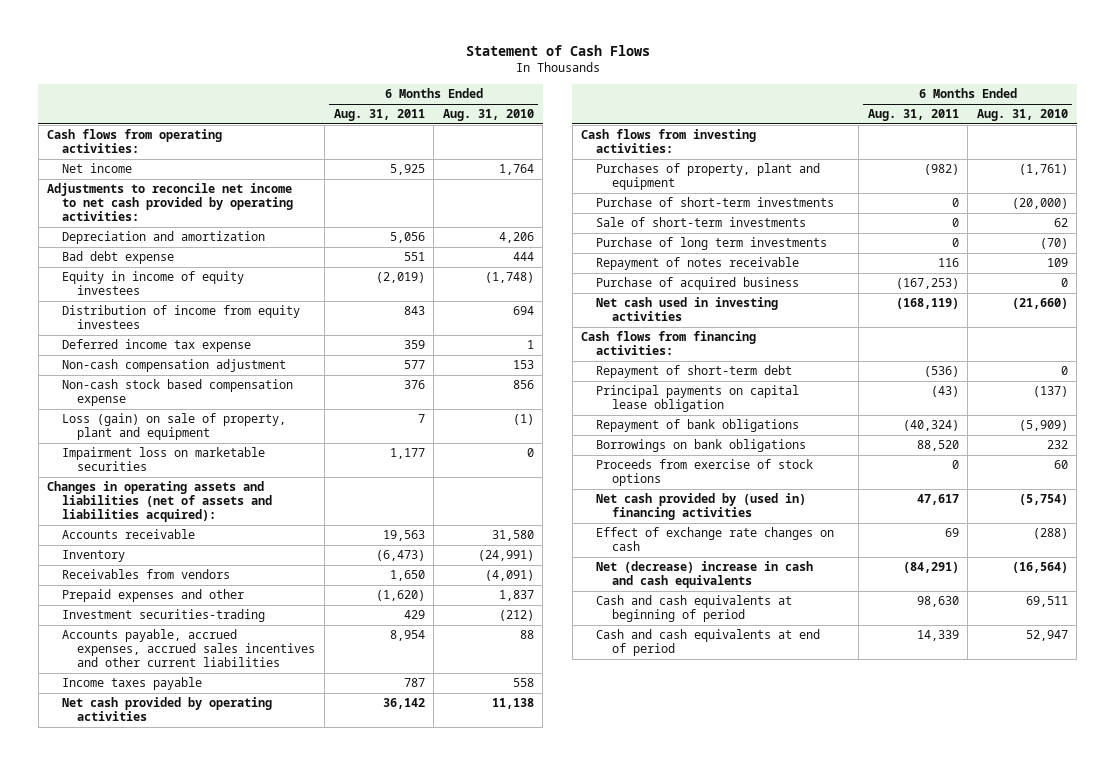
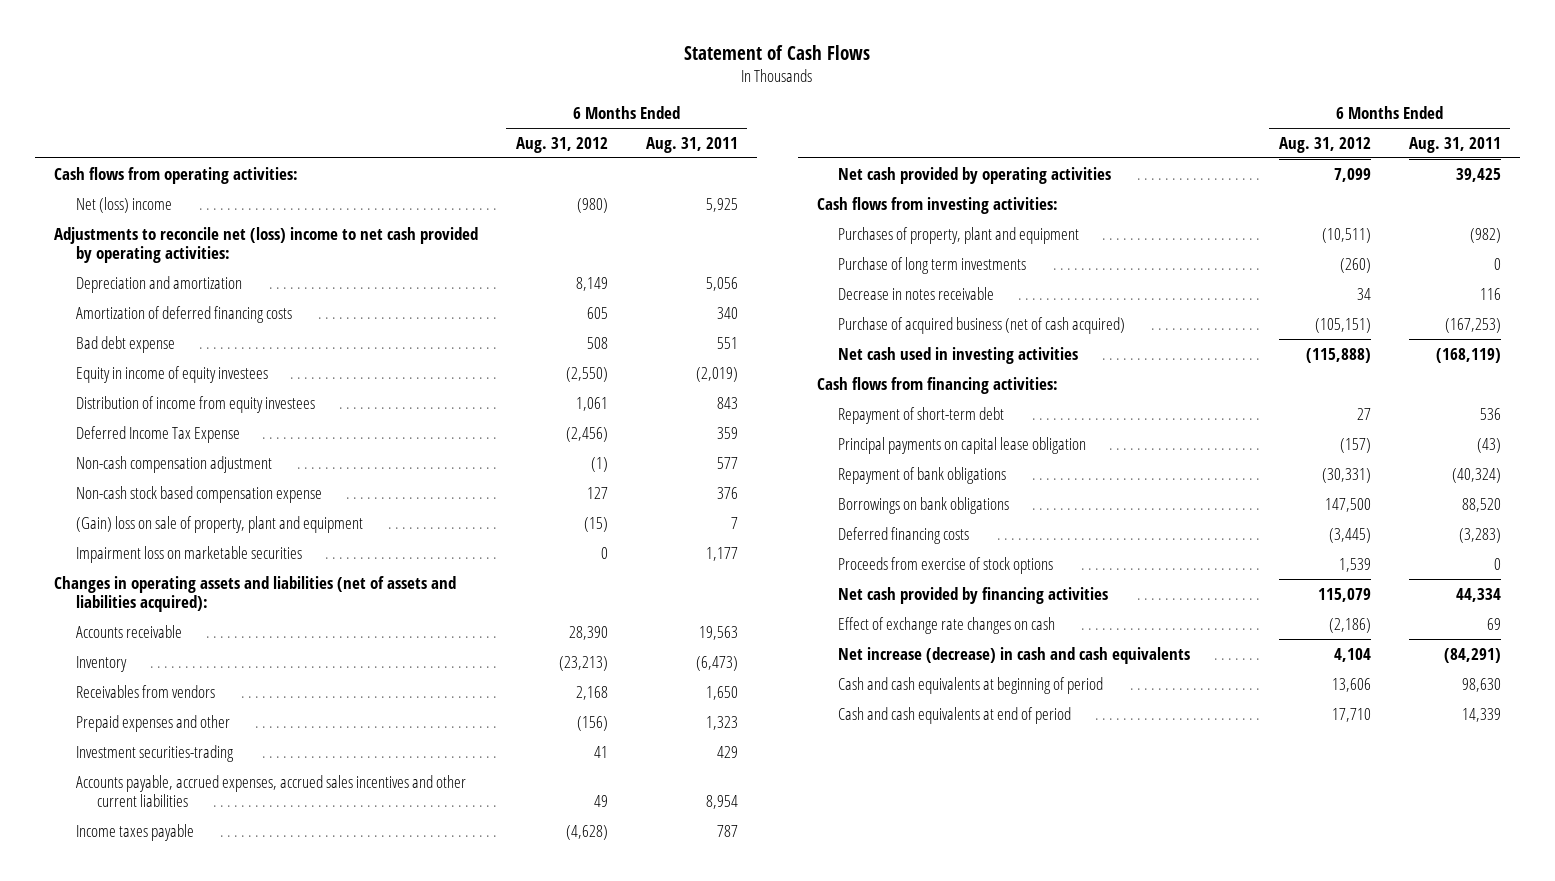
[442,109,534,122] Aug. 31, 2010 -> none
none -> [515,136,608,153] Aug. 31, 2012
[62,163,133,174] Net income -> [75,196,172,213] Net (loss) income
[47,183,294,221] Adjustments to reconcile net income to net cash provided by operating activities: -> [53,226,478,263] Adjustments to reconcile net (loss) income to net cash provided by operating activities:
none -> [75,305,292,323] Amortization of deferred financing costs
[62,339,252,353] Deferred income tax expense -> [75,425,240,443] Deferred Income Tax Expense
[62,413,287,441] Loss (gain) on sale of property, plant and equipment -> [75,515,363,533] (Gain) loss on sale of property, plant and equipment
[375,590,425,602] (1,620) -> [705,715,738,730] 1,323
[382,698,425,710] 36,142 -> [1455,167,1501,182] 39,425
[596,197,835,208] Purchase of short-term investments -> none
[596,217,807,228] Sale of short-term investments -> none
[596,257,800,271] Repayment of notes receivable -> [838,286,995,300] Decrease in notes receivable
[596,277,800,291] Purchase of acquired business -> [838,316,1126,334] Purchase of acquired business (net of cash acquired)
[923,366,959,378] (536) -> [1479,407,1501,420] 536
none -> [838,526,970,544] Deferred financing costs
[596,493,807,521] Net cash provided by (used in) financing activities -> [838,586,1109,604] Net cash provided by financing activities
[916,494,959,506] 47,617 -> [1455,587,1501,602] 44,334
[596,561,814,589] Net (decrease) increase in cash and cash equivalents -> [838,646,1191,664] Net increase (decrease) in cash and cash equivalents

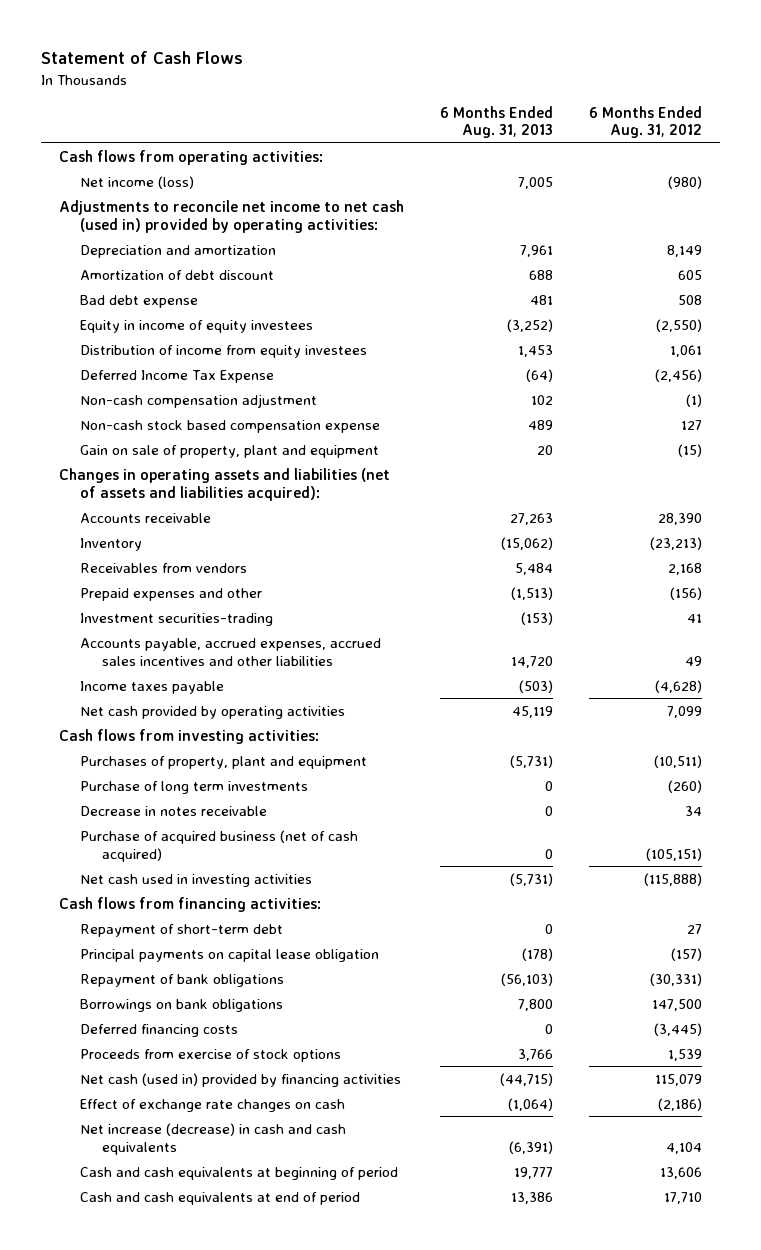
[645,136,738,153] Aug. 31, 2011 -> none
none -> [439,105,553,139] 6 Months Ended Aug. 31, 2013
[75,196,172,213] Net (loss) income -> [80,175,195,189] Net income (loss)
[53,226,478,263] Adjustments to reconcile net (loss) income to net cash provided by operating activities: -> [58,199,404,233] Adjustments to reconcile net income to net cash (used in) provided by operating activities:
[75,305,292,323] Amortization of deferred financing costs -> none
none -> [80,269,275,280] Amortization of debt discount
[75,545,302,563] Impairment loss on marketable securities -> none
[75,515,363,533] (Gain) loss on sale of property, plant and equipment -> [80,444,380,458] Gain on sale of property, plant and equipment
[75,774,466,807] Accounts payable, accrued expenses, accrued sales incentives and other current liabilities -> [80,637,382,666] Accounts payable, accrued expenses, accrued sales incentives and other liabilities
[838,586,1109,604] Net cash provided by financing activities -> [80,1072,402,1087] Net cash (used in) provided by financing activities

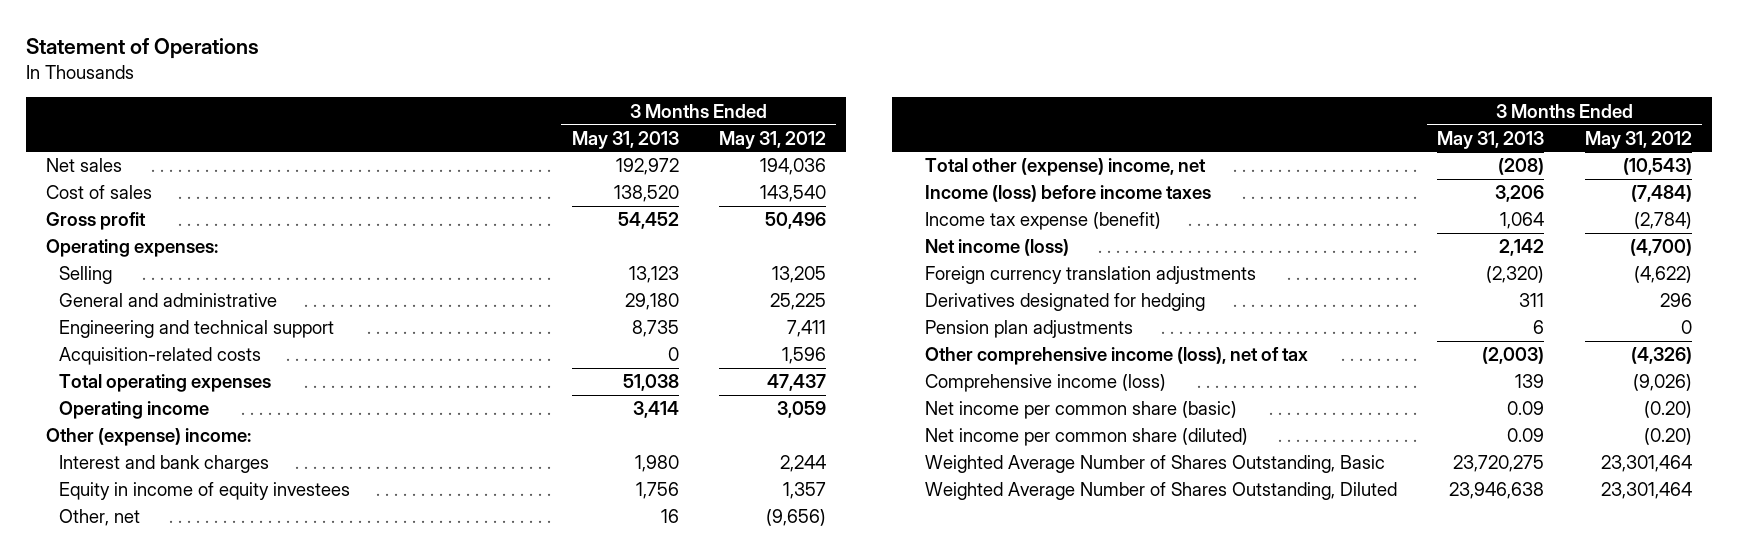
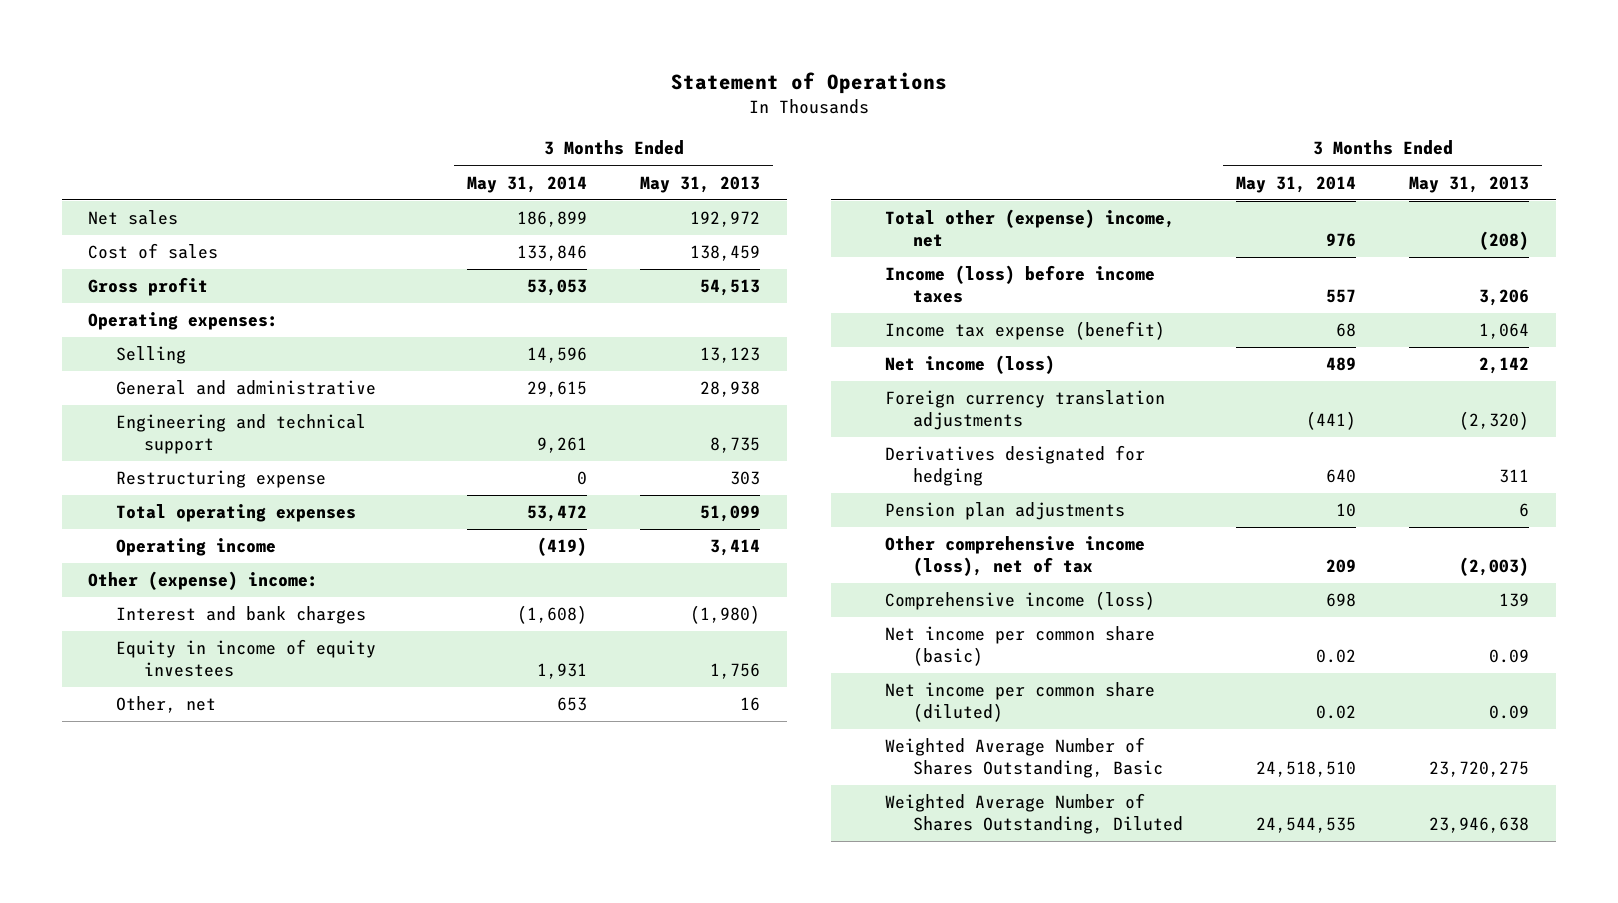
[718,130,826,149] May 31, 2012 -> none
none -> [467,175,588,193] May 31, 2014
[613,185,679,203] 138,520 -> [690,245,761,262] 138,459
[617,212,679,230] 54,452 -> [700,279,761,297] 54,513
[624,293,679,311] 29,180 -> [700,381,761,398] 28,938
[59,347,262,366] Acquisition-related costs -> none
none -> [116,470,327,489] Restructuring expense
[622,374,679,392] 51,038 -> [700,505,761,523] 51,099
[634,455,679,473] 1,980 -> [690,605,761,625] (1,980)

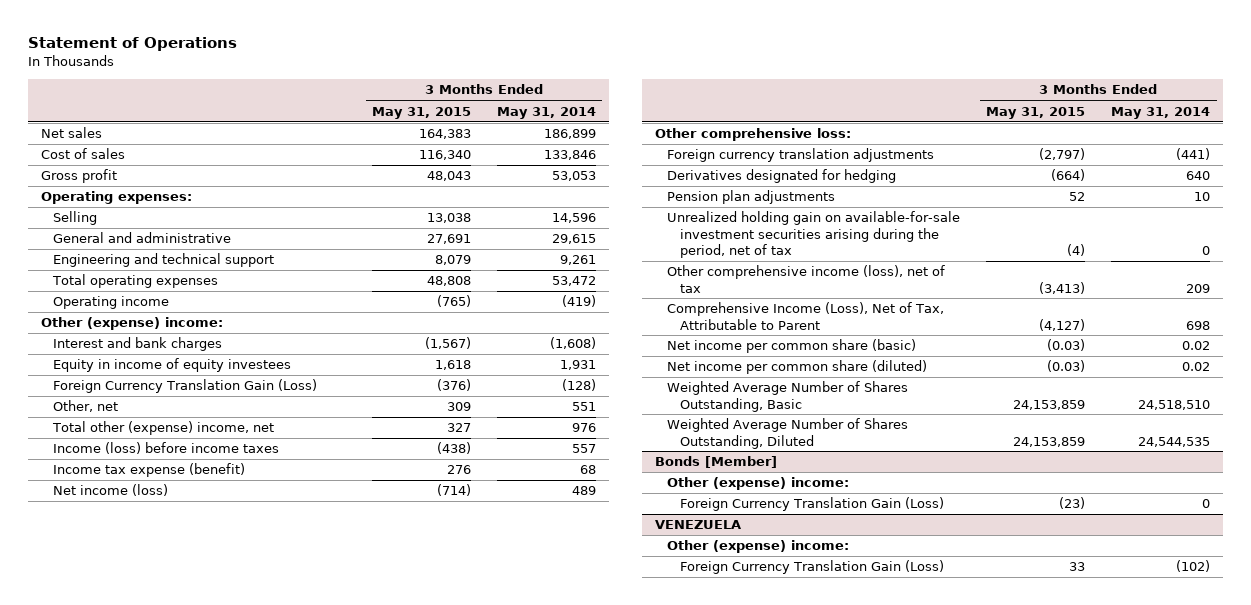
[640,175,761,193] May 31, 2013 -> none
none -> [372,106,472,119] May 31, 2015
[116,470,327,489] Restructuring expense -> none
none -> [53,379,318,394] Foreign Currency Translation Gain (Loss)
[557,697,588,712] 653 -> [571,402,596,412] 551
none -> [654,128,851,142] Other comprehensive loss:
none -> [667,211,961,258] Unrealized holding gain on available-for-sale investment securities arising during the period, net of tax
[885,591,1156,611] Comprehensive income (loss) -> [667,302,945,330] Comprehensive Income (Loss), Net of Tax, Attributable to Parent
none -> [654,456,777,469] Bonds [Member]
none -> [667,477,850,491] Other (expense) income:
none -> [679,497,944,512] Foreign Currency Translation Gain (Loss)
none -> [654,520,741,530] VENEZUELA
none -> [667,540,850,554] Other (expense) income:
none -> [679,560,944,575] Foreign Currency Translation Gain (Loss)

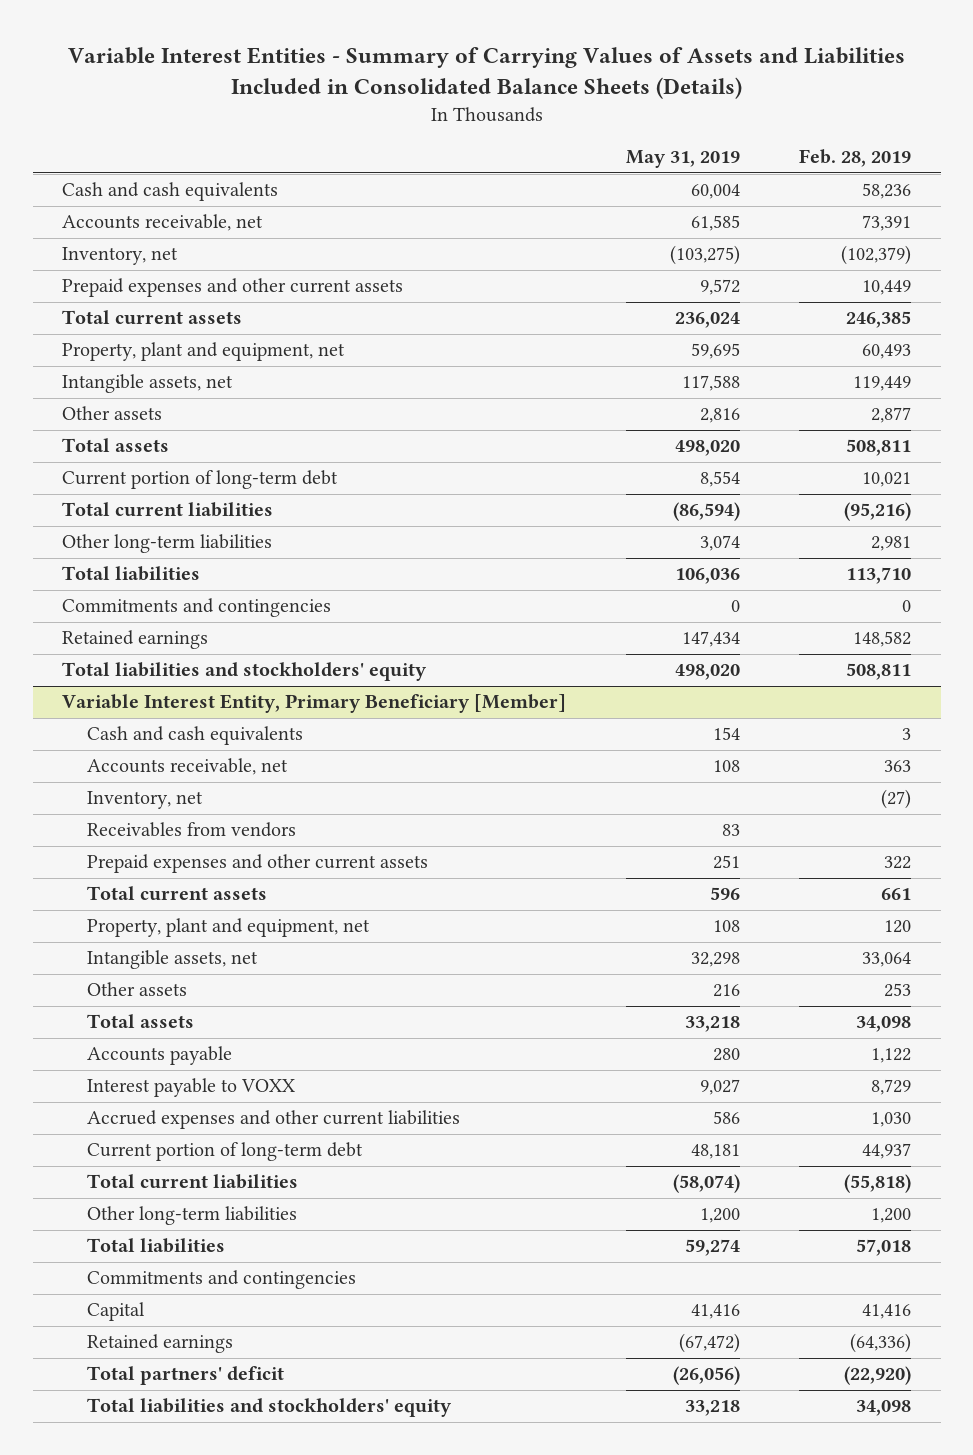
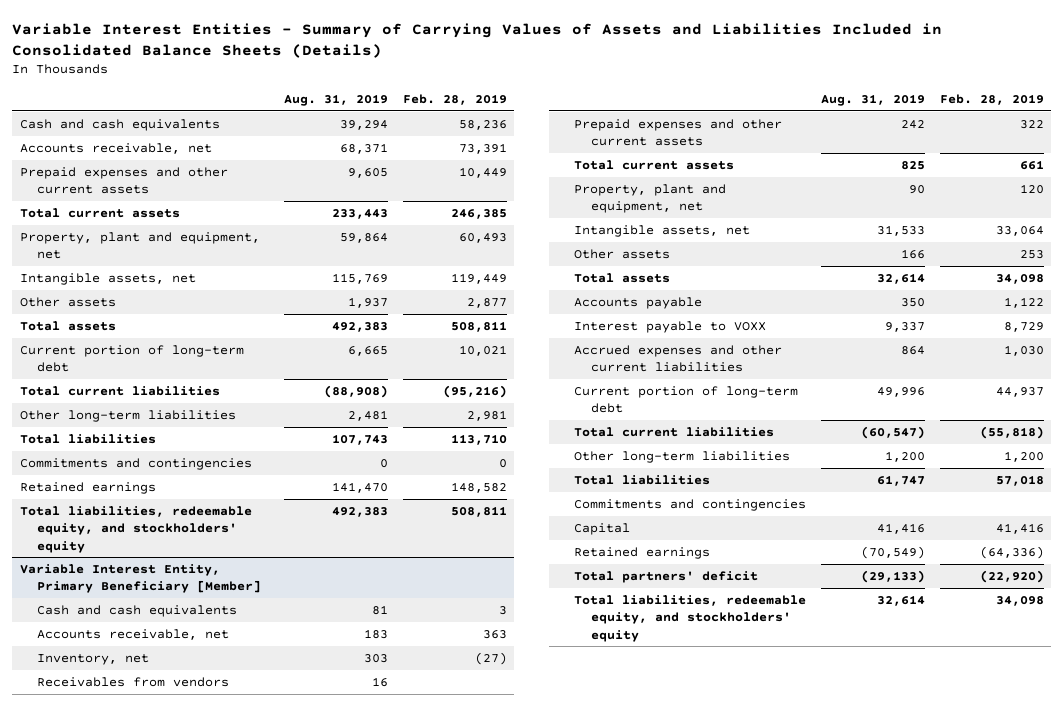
[625,150,740,169] May 31, 2019 -> none
none -> [284,94,389,107] Aug. 31, 2019
[62,247,179,266] Inventory, net -> none
[62,662,428,682] Total liabilities and stockholders' equity -> [19,505,252,553] Total liabilities, redeemable equity, and stockholders' equity
[86,1398,452,1418] Total liabilities and stockholders' equity -> [573,594,806,642] Total liabilities, redeemable equity, and stockholders' equity

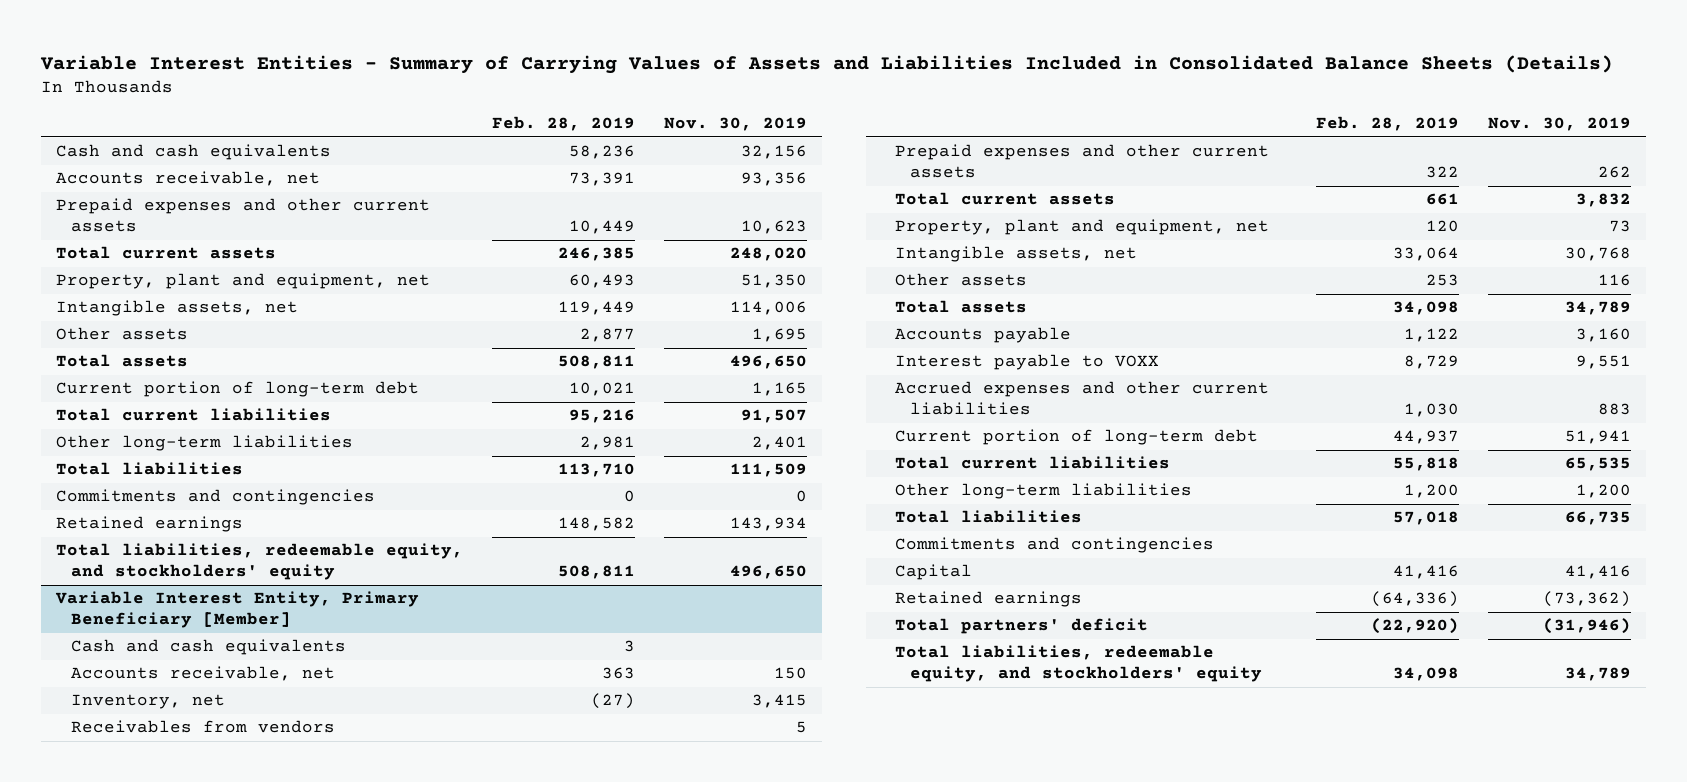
[284,94,389,107] Aug. 31, 2019 -> none
none -> [664,117,808,132] Nov. 30, 2019
[443,384,508,398] (95,216) -> [569,409,636,424] 95,216
[979,425,1044,439] (55,818) -> [1393,457,1460,472] 55,818

